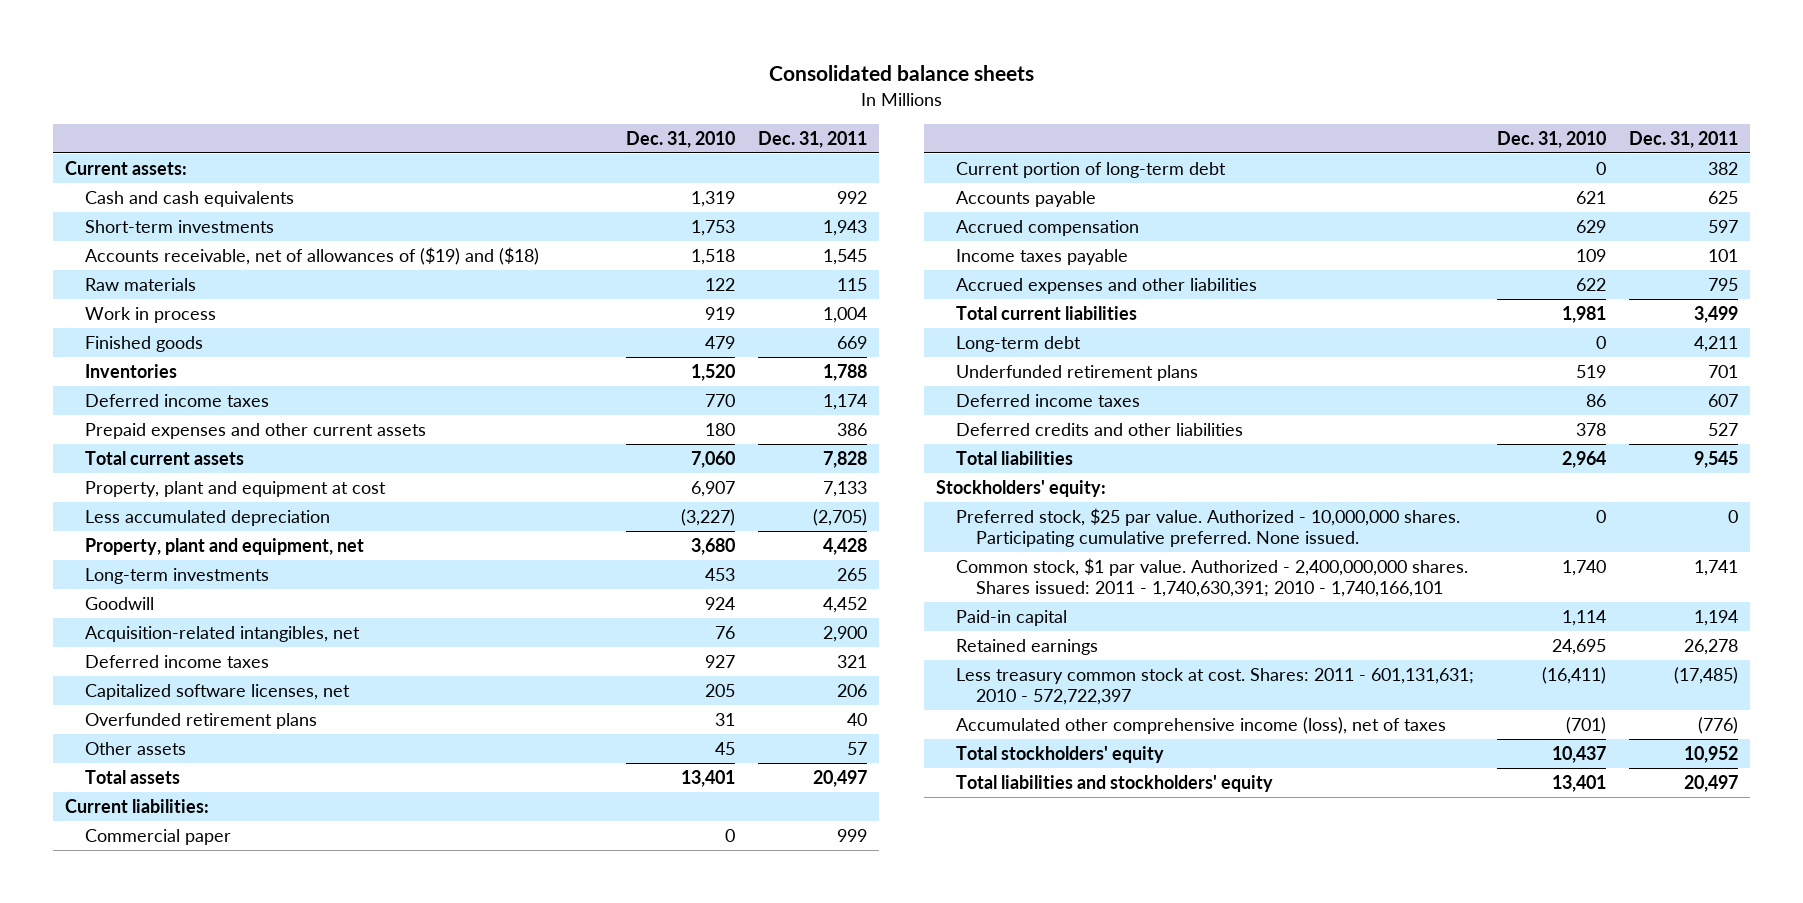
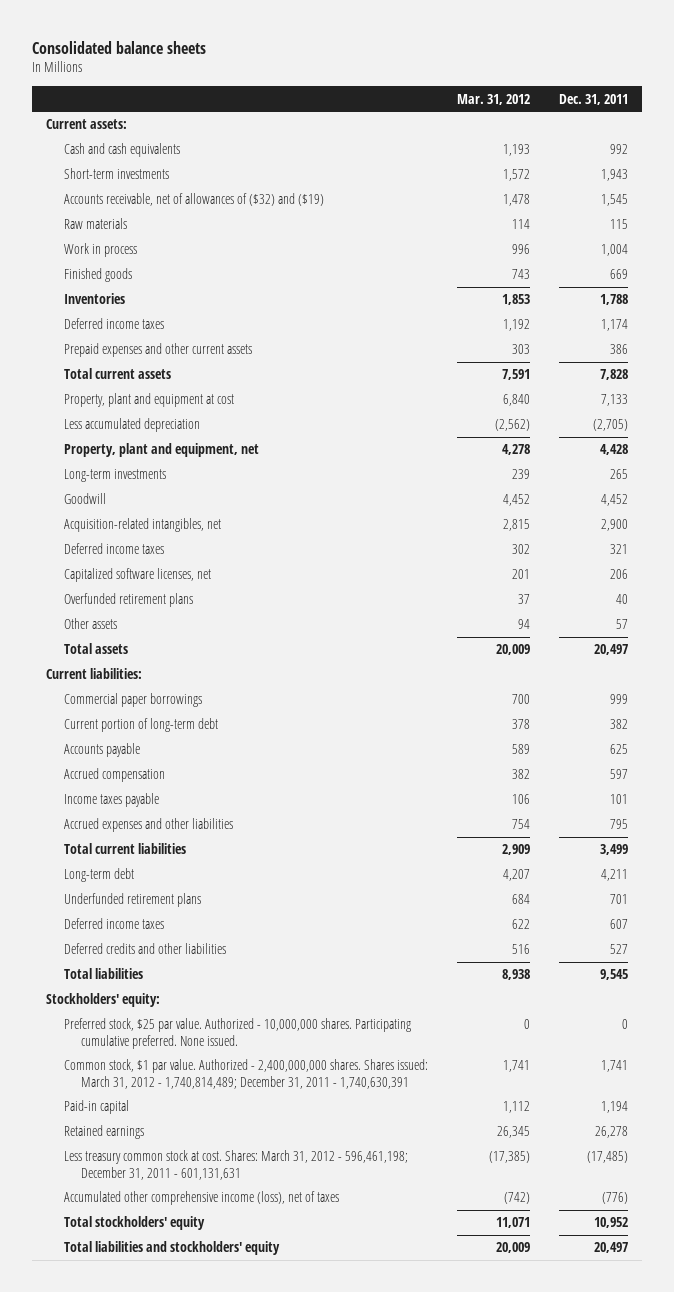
[626,130,736,148] Dec. 31, 2010 -> none
none -> [456,93,530,105] Mar. 31, 2012
[85,246,540,265] Accounts receivable, net of allowances of ($19) and ($18) -> [63,193,324,207] Accounts receivable, net of allowances of ($32) and ($19)
[85,828,232,845] Commercial paper -> [63,693,202,708] Commercial paper borrowings
[956,557,1469,598] Common stock, $1 par value. Authorized - 2,400,000,000 shares. Shares issued: 2011 - 1,740,630,391; 2010 - 1,740,166,101 -> [63,1059,428,1089] Common stock, $1 par value. Authorized - 2,400,000,000 shares. Shares issued: March 31, 2012 - 1,740,814,489; December 31, 2011 - 1,740,630,391
[956,667,1475,706] Less treasury common stock at cost. Shares: 2011 - 601,131,631; 2010 - 572,722,397 -> [63,1150,408,1180] Less treasury common stock at cost. Shares: March 31, 2012 - 596,461,198; December 31, 2011 - 601,131,631

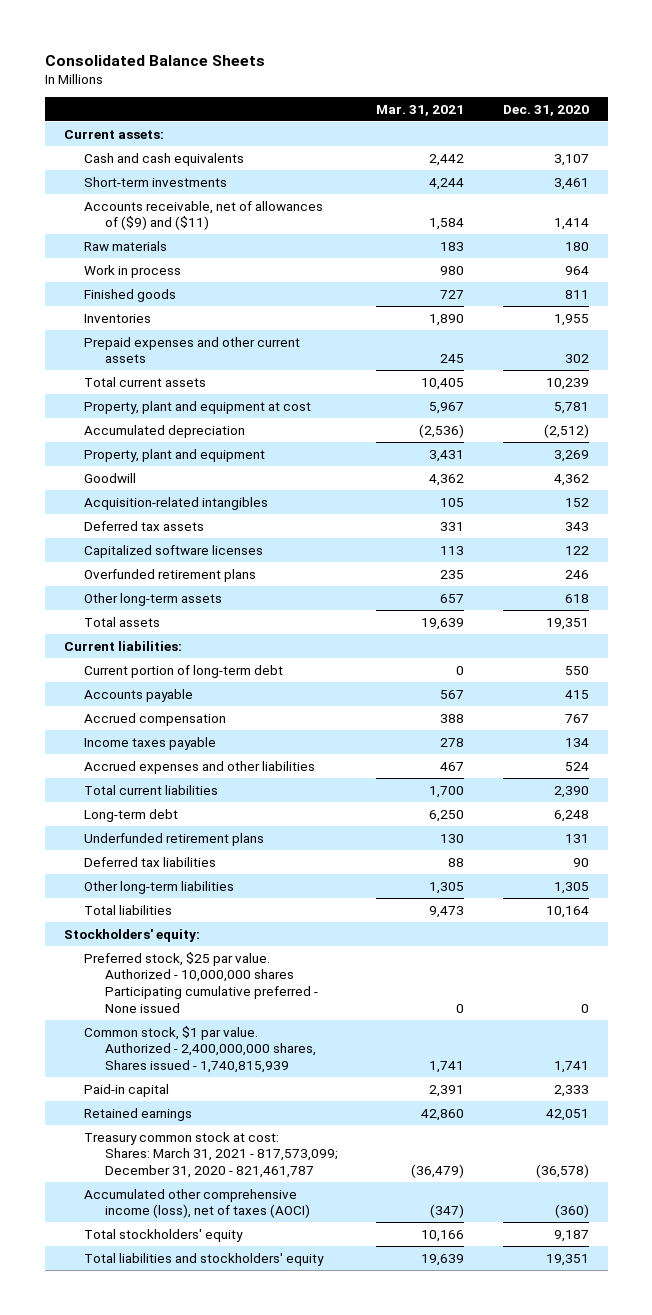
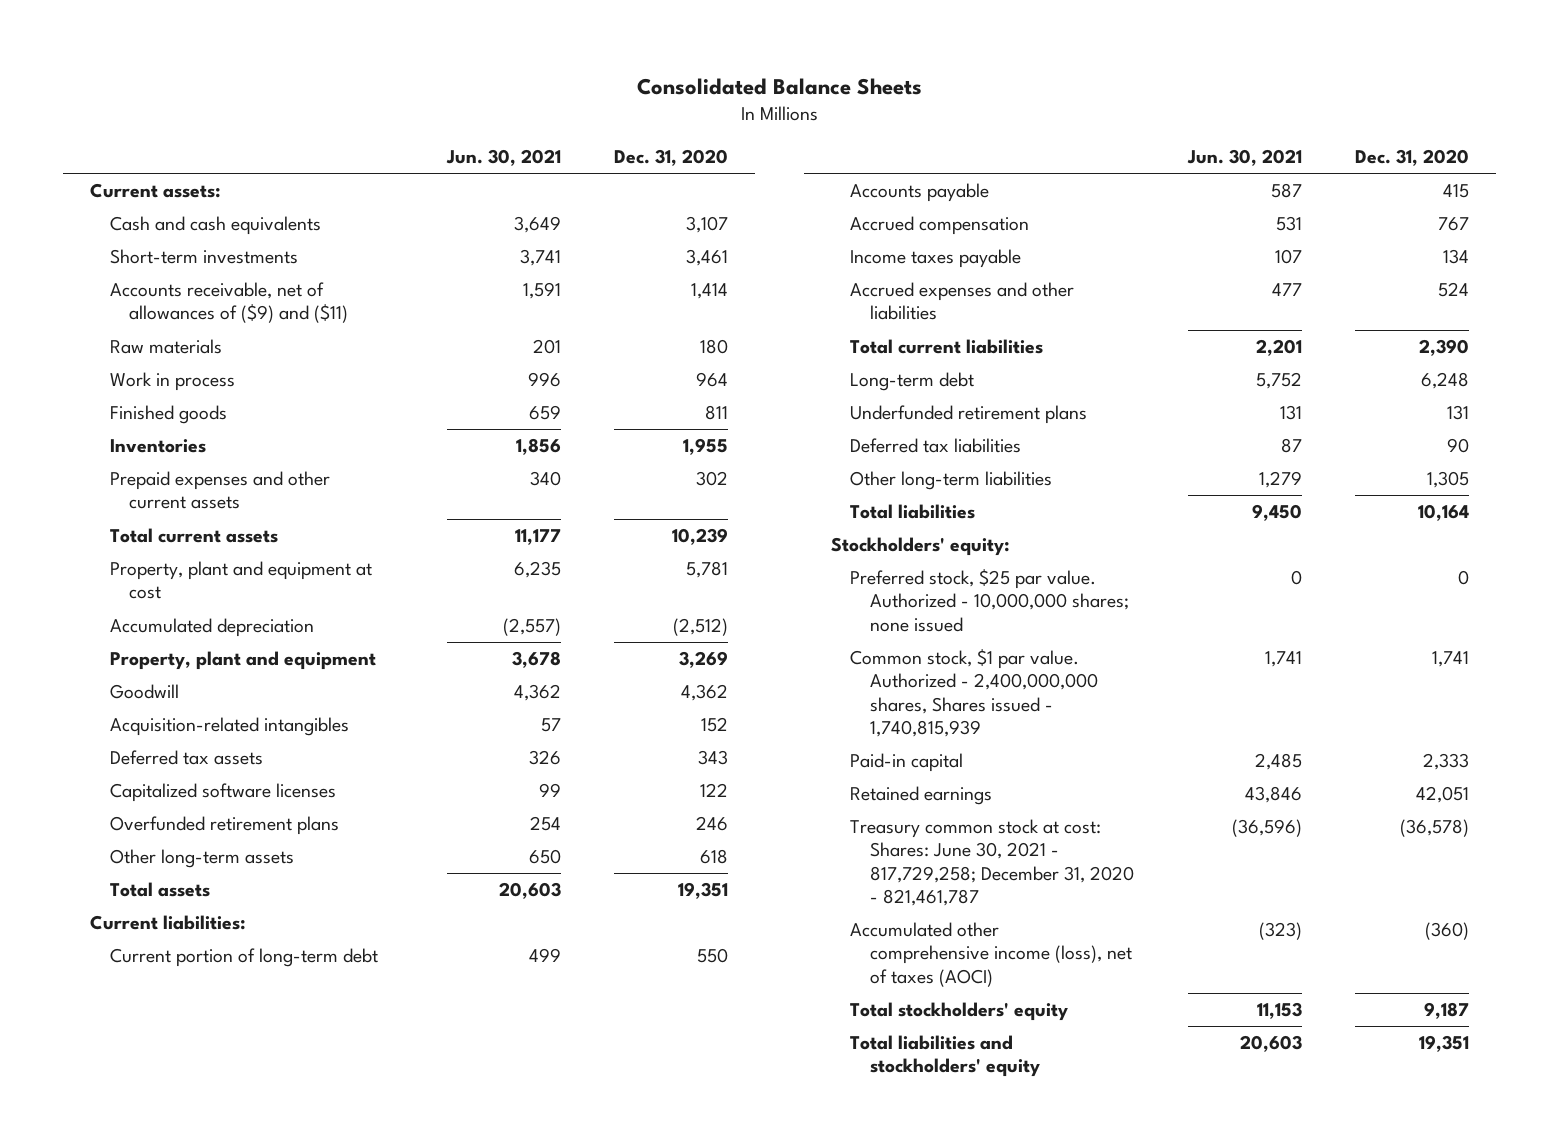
[376,104,465,116] Mar. 31, 2021 -> none
none -> [445,149,561,167] Jun. 30, 2021
[84,951,318,1014] Preferred stock, $25 par value. Authorized - 10,000,000 shares Participating cumulative preferred - None issued -> [850,569,1130,632] Preferred stock, $25 par value. Authorized - 10,000,000 shares; none issued
[84,1131,338,1179] Treasury common stock at cost: Shares: March 31, 2021 - 817,573,099; December 31, 2020 - 821,461,787 -> [850,819,1135,907] Treasury common stock at cost: Shares: June 30, 2021 - 817,729,258; December 31, 2020 - 821,461,787

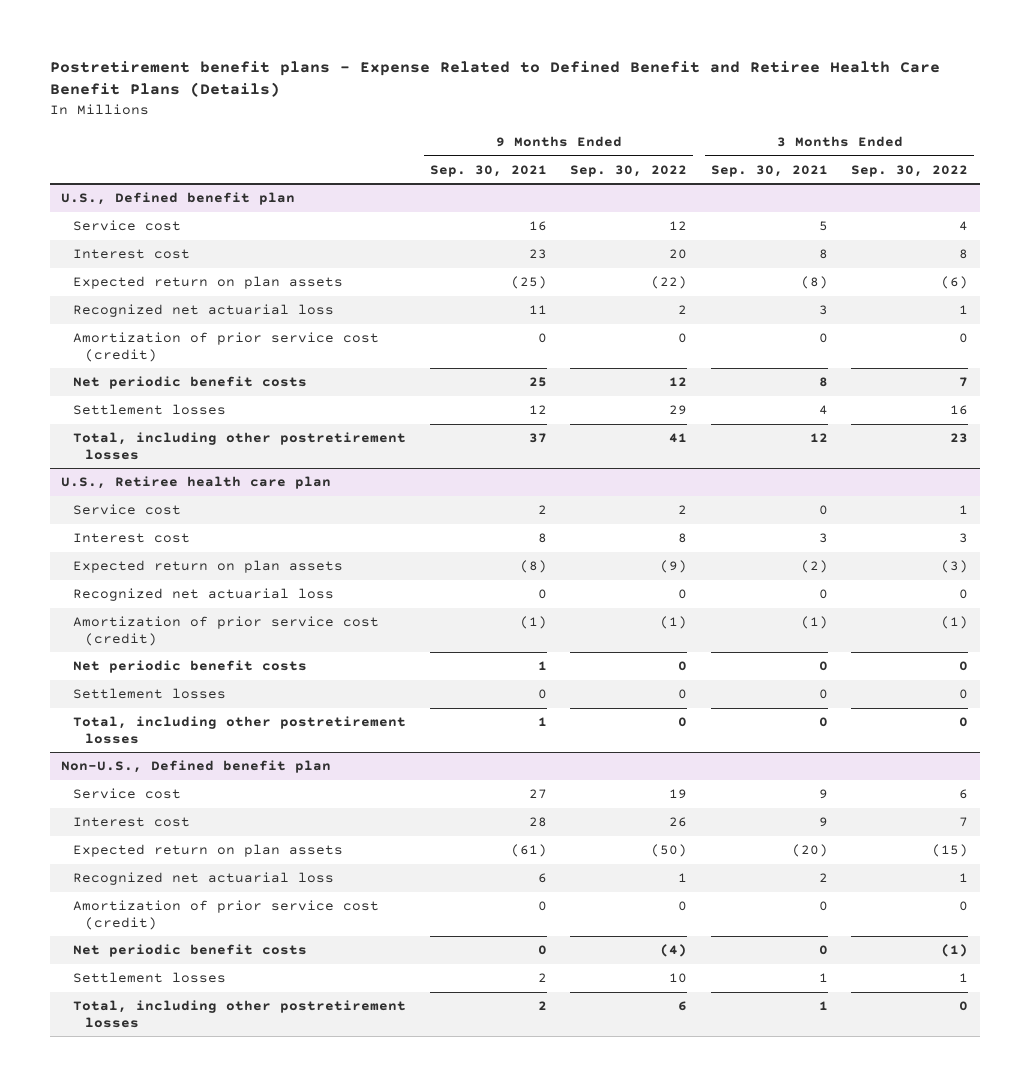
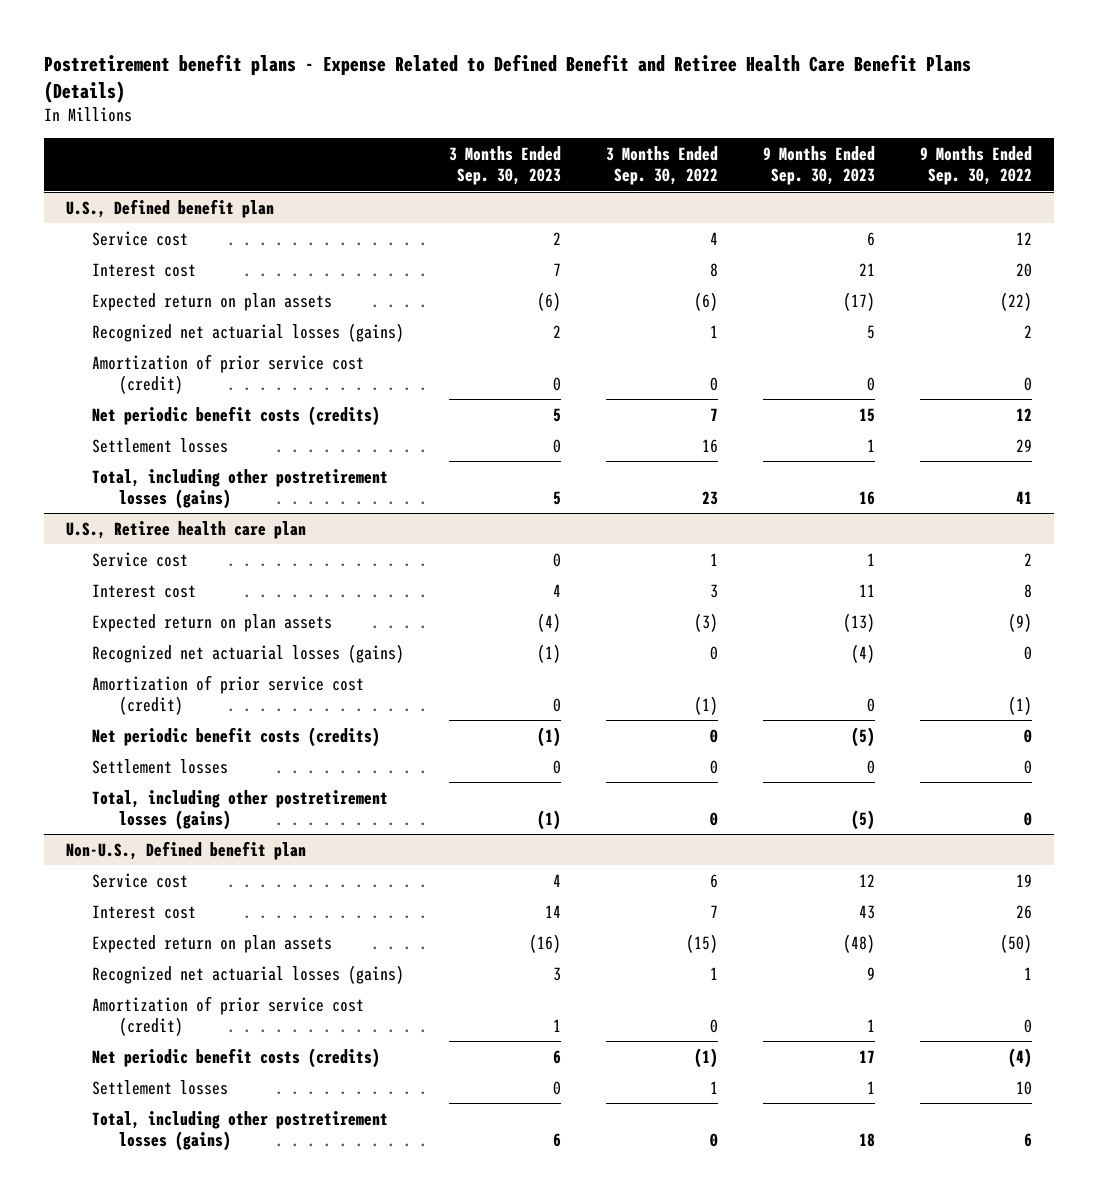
[429,164,547,177] Sep. 30, 2021 -> none
[710,164,828,177] Sep. 30, 2021 -> none
none -> [449,146,562,186] 3 Months Ended Sep. 30, 2023
none -> [763,146,876,186] 9 Months Ended Sep. 30, 2023
[73,304,335,318] Recognized net actuarial loss -> [92,322,405,342] Recognized net actuarial losses (gains)
[73,376,308,390] Net periodic benefit costs -> [92,405,381,426] Net periodic benefit costs (credits)
[73,432,407,460] Total, including other postretirement losses -> [92,468,389,509] Total, including other postretirement losses (gains)
[73,588,335,602] Recognized net actuarial loss -> [92,643,405,663] Recognized net actuarial losses (gains)
[73,660,308,674] Net periodic benefit costs -> [92,726,381,747] Net periodic benefit costs (credits)
[73,716,407,744] Total, including other postretirement losses -> [92,789,389,830] Total, including other postretirement losses (gains)
[73,872,335,886] Recognized net actuarial loss -> [92,964,405,984] Recognized net actuarial losses (gains)
[73,944,308,958] Net periodic benefit costs -> [92,1047,381,1068] Net periodic benefit costs (credits)
[73,1000,407,1028] Total, including other postretirement losses -> [92,1110,389,1151] Total, including other postretirement losses (gains)

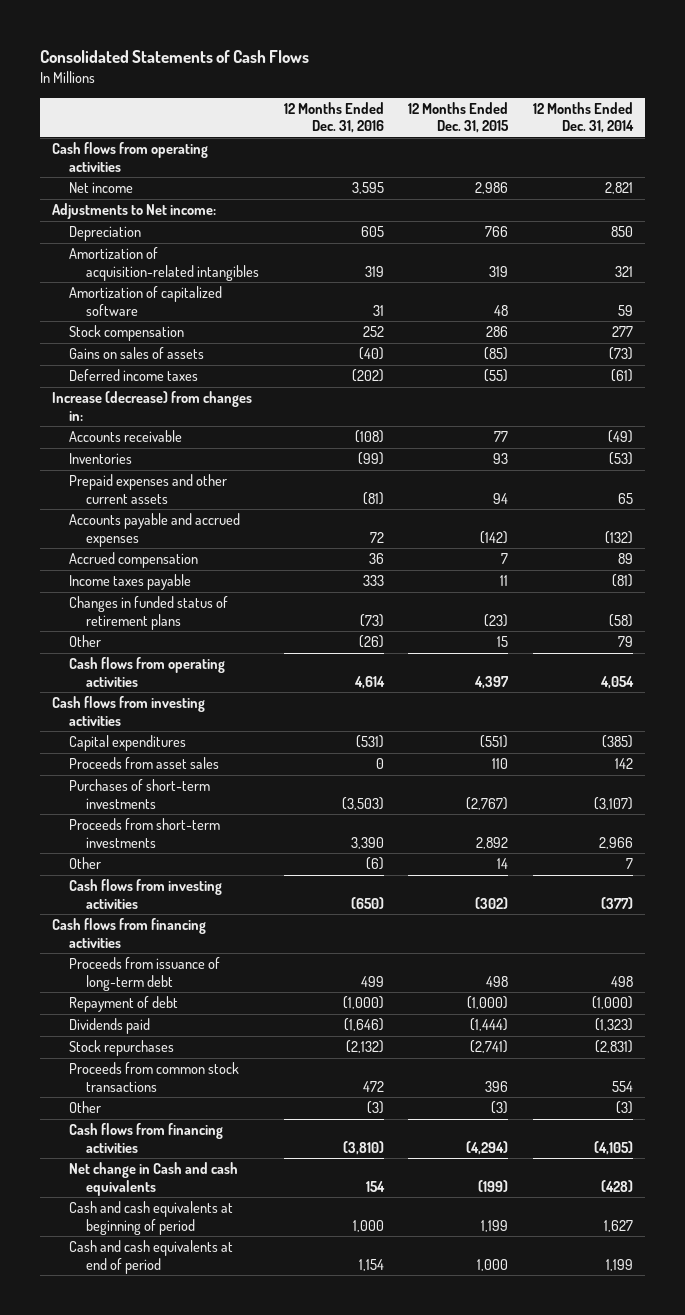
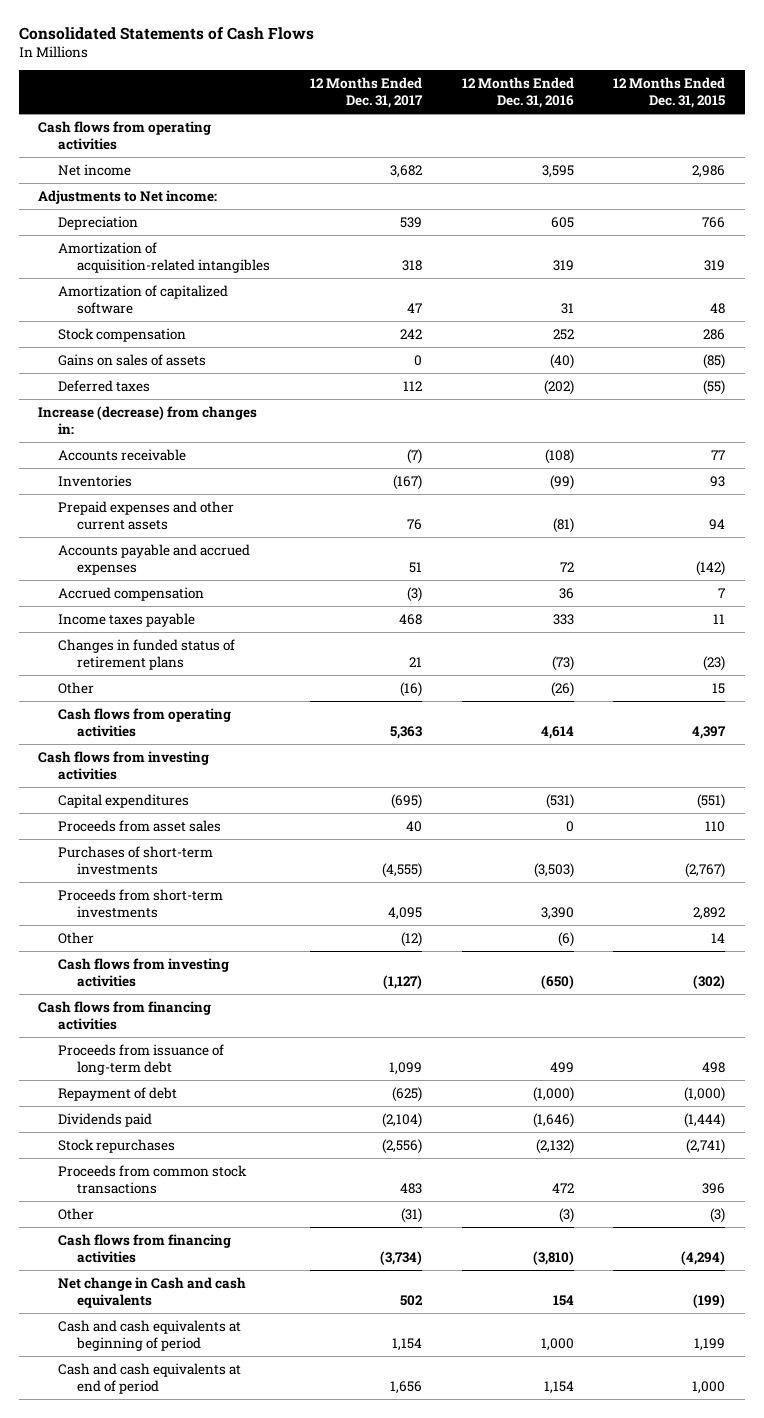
[532,101,634,134] 12 Months Ended Dec. 31, 2014 -> none
none -> [309,77,423,109] 12 Months Ended Dec. 31, 2017
[69,369,199,382] Deferred income taxes -> [57,379,150,392] Deferred taxes

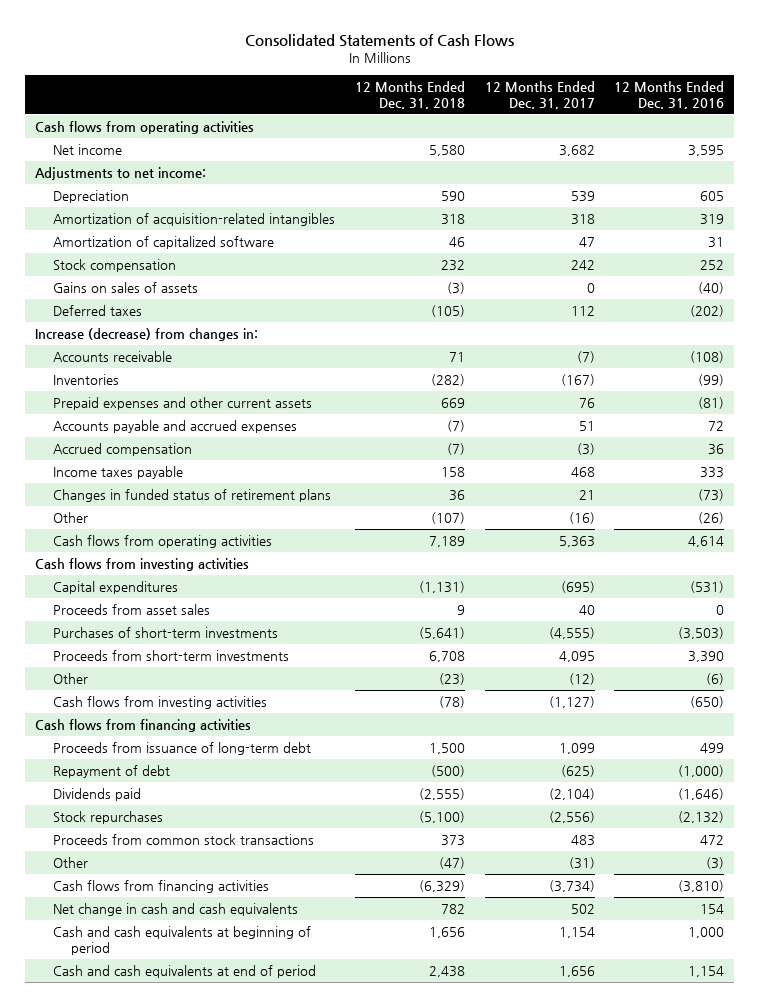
[613,77,726,109] 12 Months Ended Dec. 31, 2015 -> none
none -> [354,80,465,109] 12 Months Ended Dec. 31, 2018
[38,189,218,204] Adjustments to Net income: -> [34,166,206,180] Adjustments to net income:
[57,1276,246,1308] Net change in Cash and cash equivalents -> [53,902,299,916] Net change in cash and cash equivalents

